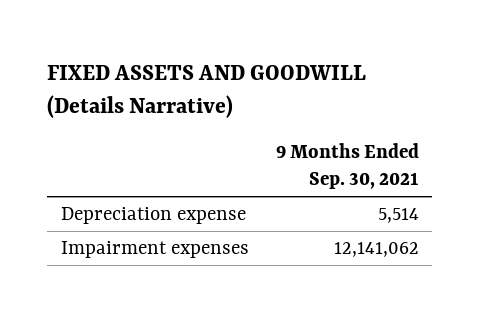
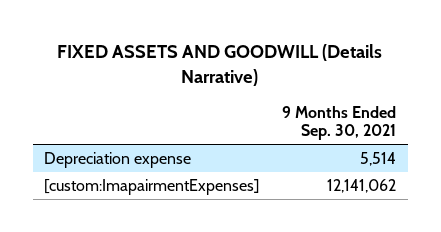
[60,241,249,259] Impairment expenses -> [44,179,260,196] [custom:ImapairmentExpenses]

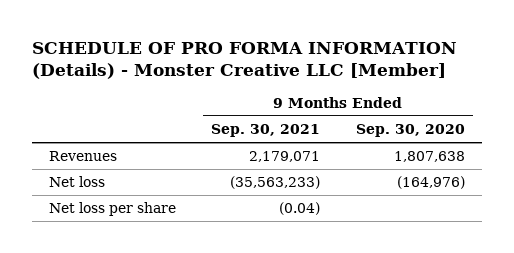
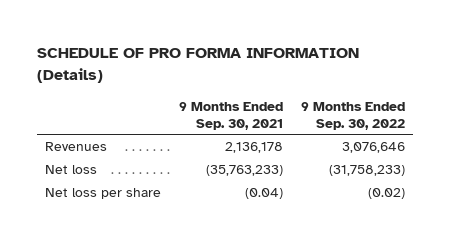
[31,41,457,79] SCHEDULE OF PRO FORMA INFORMATION (Details) - Monster Creative LLC [Member] -> [36,48,359,84] SCHEDULE OF PRO FORMA INFORMATION (Details)
[355,124,465,138] Sep. 30, 2020 -> none
none -> [300,101,405,130] 9 Months Ended Sep. 30, 2022
[249,151,321,163] 2,179,071 -> [224,142,283,154] 2,136,178
[230,176,321,190] (35,563,233) -> [205,165,283,177] (35,763,233)

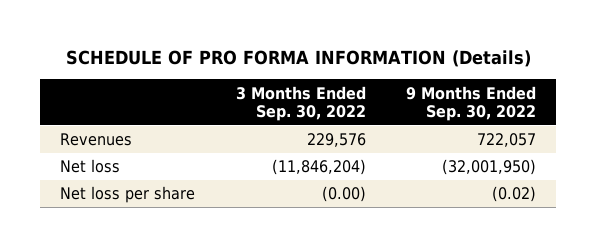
[178,101,283,130] 9 Months Ended Sep. 30, 2021 -> none
none -> [235,85,366,121] 3 Months Ended Sep. 30, 2022
[341,142,405,154] 3,076,646 -> [477,133,537,148] 722,057
[328,165,405,177] (31,758,233) -> [442,159,537,176] (32,001,950)

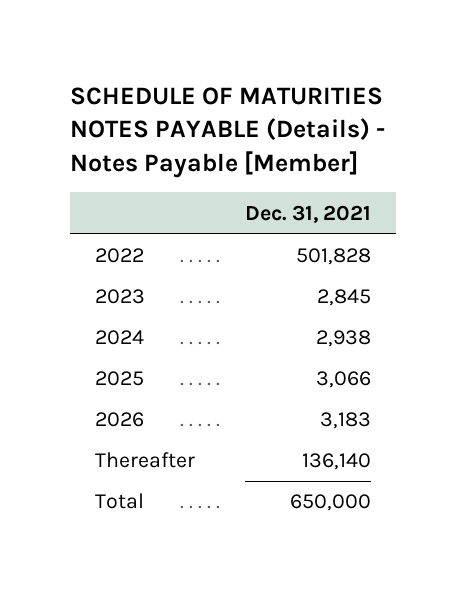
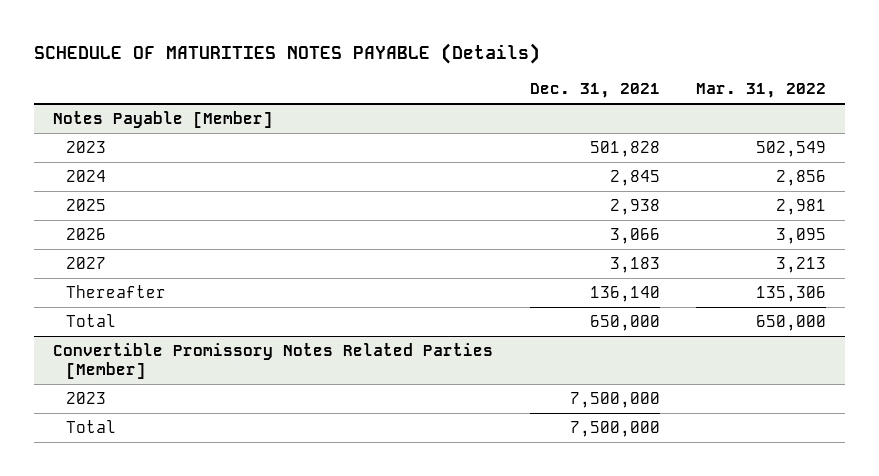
[70,86,386,178] SCHEDULE OF MATURITIES NOTES PAYABLE (Details) - Notes Payable [Member] -> [34,42,541,64] SCHEDULE OF MATURITIES NOTES PAYABLE (Details)
none -> [696,83,827,99] Mar. 31, 2022
none -> [52,110,273,128] Notes Payable [Member]
[95,248,145,264] 2022 -> [66,140,107,153] 2023
[95,289,146,305] 2023 -> [66,169,107,182] 2024
[95,330,145,346] 2024 -> [66,198,107,211] 2025
[95,371,145,387] 2025 -> [66,227,107,240] 2026
[95,412,145,428] 2026 -> [66,256,107,269] 2027
none -> [52,342,493,380] Convertible Promissory Notes Related Parties [Member]
none -> [66,391,107,404] 2023
none -> [66,419,117,433] Total

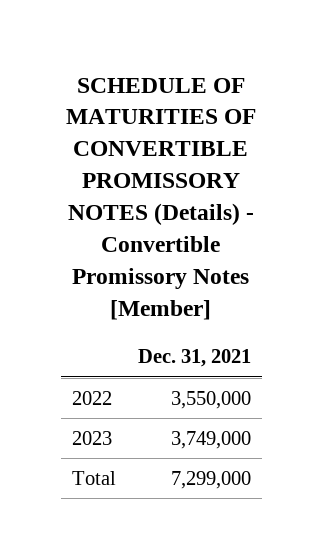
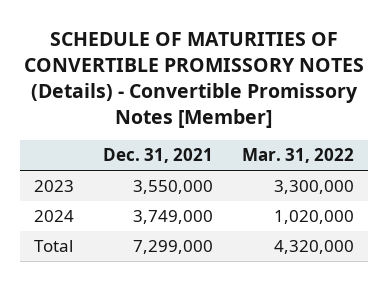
none -> [241,148,354,164] Mar. 31, 2022
[71,390,112,405] 2022 -> [33,180,74,193] 2023
[71,430,112,445] 2023 -> [33,210,74,223] 2024

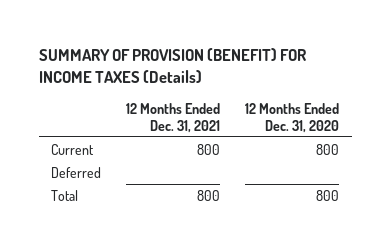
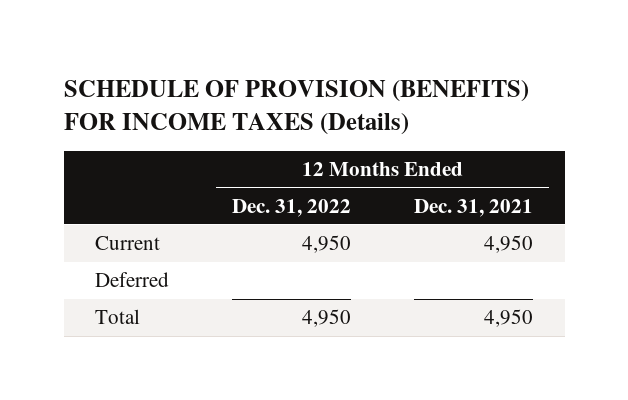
[38,47,306,84] SUMMARY OF PROVISION (BENEFIT) FOR INCOME TAXES (Details) -> [63,79,529,135] SCHEDULE OF PROVISION (BENEFITS) FOR INCOME TAXES (Details)
[245,102,340,133] 12 Months Ended Dec. 31, 2020 -> none
none -> [232,198,352,217] Dec. 31, 2022
[197,143,221,155] 800 -> [484,235,534,254] 4,950
[197,189,221,201] 800 -> [484,309,534,328] 4,950

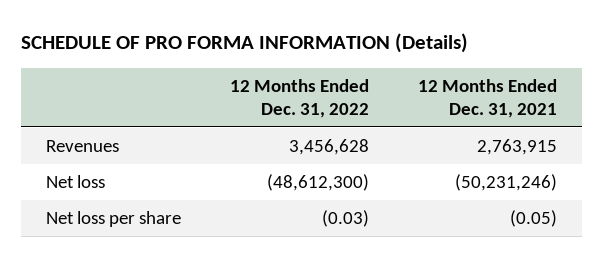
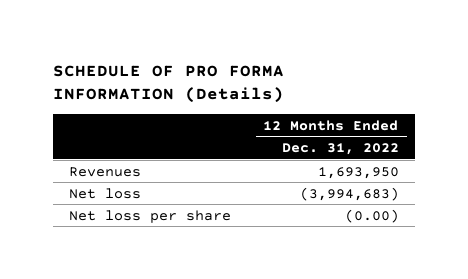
[418,78,558,118] 12 Months Ended Dec. 31, 2021 -> none
[288,139,369,156] 3,456,628 -> [317,166,399,179] 1,693,950
[266,174,369,192] (48,612,300) -> [299,186,399,201] (3,994,683)
[321,210,369,228] (0.03) -> [344,208,399,223] (0.00)

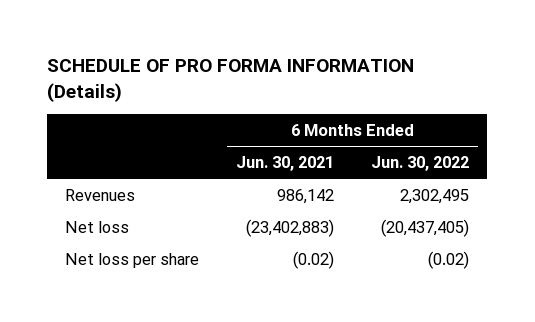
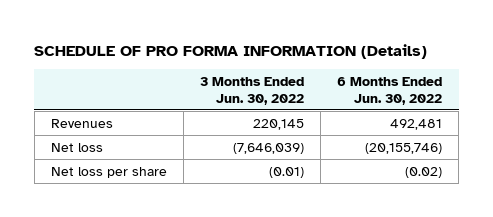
[236,155,335,171] Jun. 30, 2021 -> none
none -> [199,76,304,105] 3 Months Ended Jun. 30, 2022
[400,188,470,204] 2,302,495 -> [389,118,442,130] 492,481
[381,218,470,237] (20,437,405) -> [364,142,442,154] (20,155,746)

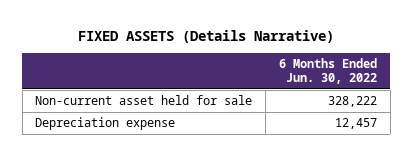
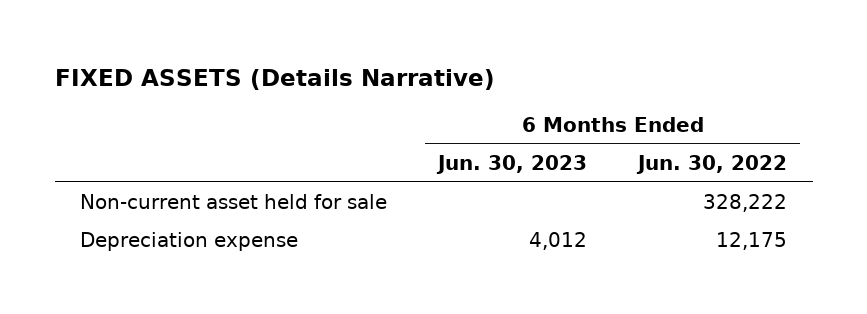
none -> [436,154,588,174] Jun. 30, 2023
[334,118,377,130] 12,457 -> [716,232,788,251] 12,175

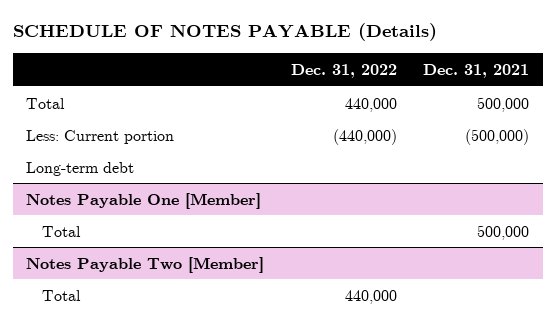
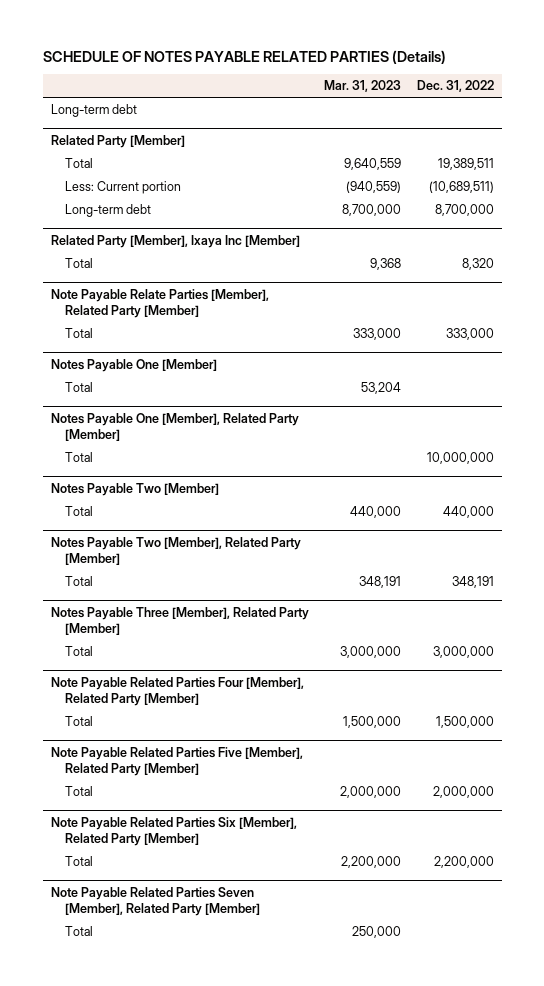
[12,23,437,42] SCHEDULE OF NOTES PAYABLE (Details) -> [42,49,446,64] SCHEDULE OF NOTES PAYABLE RELATED PARTIES (Details)
[423,63,530,78] Dec. 31, 2021 -> none
none -> [324,80,402,93] Mar. 31, 2023
[26,97,66,109] Total -> none
[26,129,175,144] Less: Current portion -> none
none -> [50,134,185,148] Related Party [Member]
none -> [65,157,94,168] Total
none -> [65,180,182,194] Less: Current portion
none -> [65,203,152,217] Long-term debt
none -> [50,234,300,248] Related Party [Member], Ixaya Inc [Member]
none -> [65,257,94,268] Total
none -> [50,288,269,318] Note Payable Relate Parties [Member], Related Party [Member]
none -> [65,327,94,338] Total
none -> [50,412,299,441] Notes Payable One [Member], Related Party [Member]
none -> [65,451,94,462] Total
none -> [50,536,301,565] Notes Payable Two [Member], Related Party [Member]
none -> [65,575,94,586] Total
none -> [50,606,309,635] Notes Payable Three [Member], Related Party [Member]
none -> [65,645,94,656] Total
none -> [50,676,304,706] Note Payable Related Parties Four [Member], Related Party [Member]
none -> [65,715,94,726] Total
none -> [50,746,303,776] Note Payable Related Parties Five [Member], Related Party [Member]
none -> [65,785,94,796] Total
none -> [50,816,297,846] Note Payable Related Parties Six [Member], Related Party [Member]
none -> [65,855,94,866] Total
none -> [50,886,261,916] Note Payable Related Parties Seven [Member], Related Party [Member]
none -> [65,925,94,936] Total

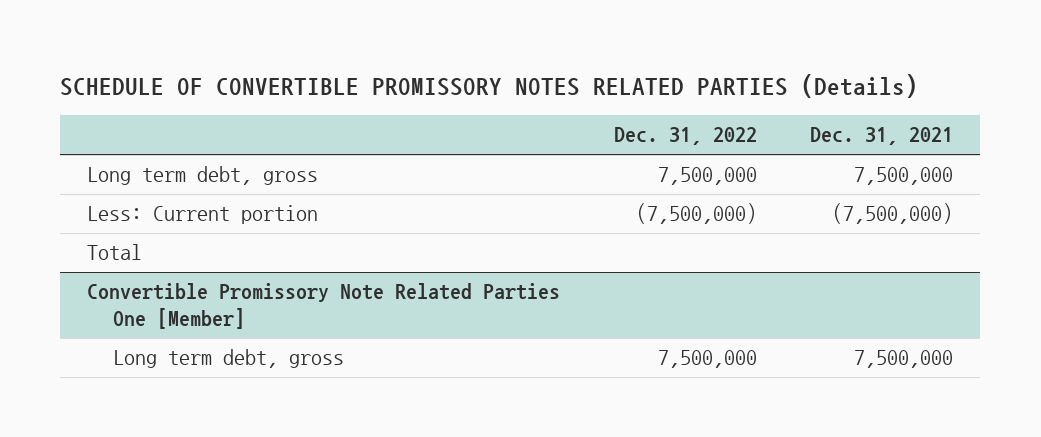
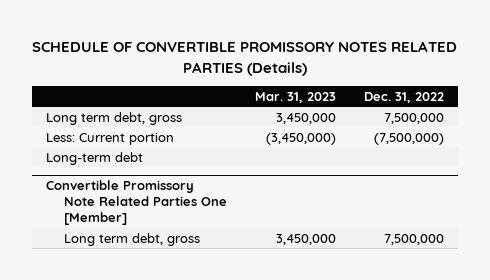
[810,127,954,146] Dec. 31, 2021 -> none
none -> [254,91,336,103] Mar. 31, 2023
[87,244,143,261] Total -> [45,151,143,165] Long-term debt

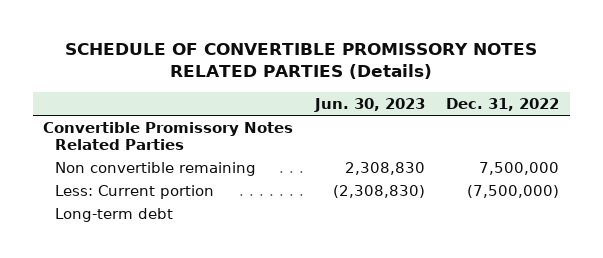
[254,91,336,103] Mar. 31, 2023 -> none
none -> [313,97,425,112] Jun. 30, 2023
none -> [43,121,294,150] Convertible Promissory Notes Related Parties
[45,111,182,125] Long term debt, gross -> [54,161,256,176] Non convertible remaining
[45,179,227,226] Convertible Promissory Note Related Parties One [Member] -> none
[63,232,200,246] Long term debt, gross -> none

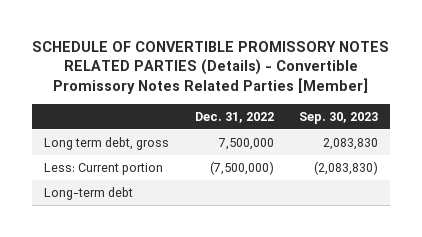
[65,42,538,80] SCHEDULE OF CONVERTIBLE PROMISSORY NOTES RELATED PARTIES (Details) -> [32,40,390,95] SCHEDULE OF CONVERTIBLE PROMISSORY NOTES RELATED PARTIES (Details) - Convertible Promissory Notes Related Parties [Member]
[313,97,425,112] Jun. 30, 2023 -> none
none -> [298,111,378,124] Sep. 30, 2023
[43,121,294,150] Convertible Promissory Notes Related Parties -> none
[54,161,256,176] Non convertible remaining -> [44,136,170,150] Long term debt, gross

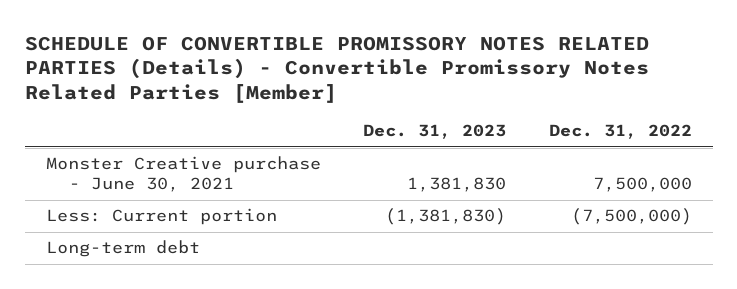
[298,111,378,124] Sep. 30, 2023 -> none
none -> [363,124,507,140] Dec. 31, 2023
[44,136,170,150] Long term debt, gross -> [45,156,321,193] Monster Creative purchase - June 30, 2021

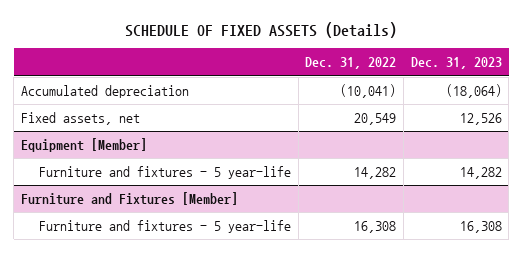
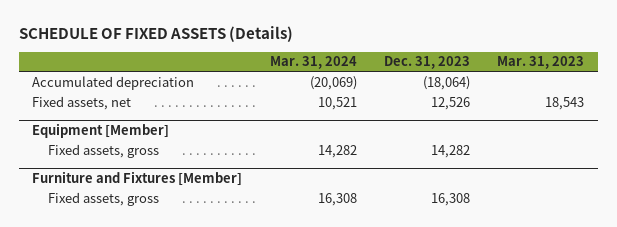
[305,57,397,70] Dec. 31, 2022 -> none
none -> [269,56,357,70] Mar. 31, 2024
none -> [497,56,585,70] Mar. 31, 2023
[39,165,292,179] Furniture and fixtures - 5 year-life -> [48,143,160,158] Fixed assets, gross
[39,219,292,233] Furniture and fixtures - 5 year-life -> [48,191,160,206] Fixed assets, gross

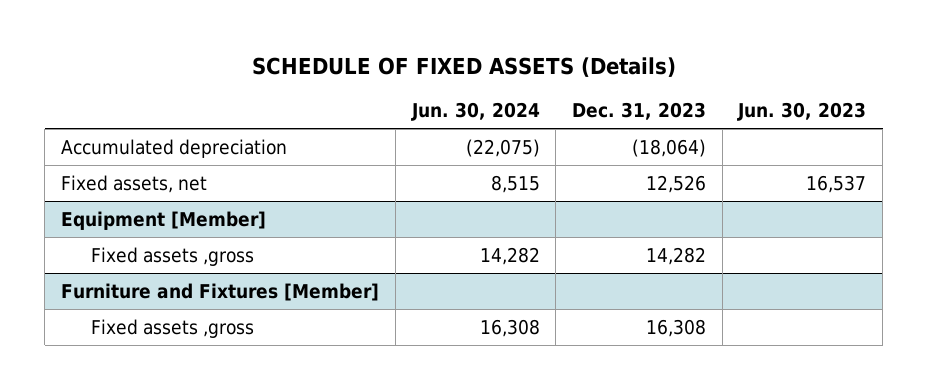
[269,56,357,70] Mar. 31, 2024 -> none
[497,56,585,70] Mar. 31, 2023 -> none
none -> [410,102,540,122] Jun. 30, 2024
none -> [737,102,867,122] Jun. 30, 2023
[48,143,160,158] Fixed assets, gross -> [90,246,254,266] Fixed assets ,gross
[48,191,160,206] Fixed assets, gross -> [90,318,254,338] Fixed assets ,gross

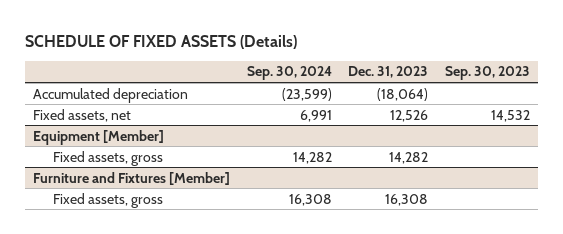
[410,102,540,122] Jun. 30, 2024 -> none
[737,102,867,122] Jun. 30, 2023 -> none
none -> [246,66,332,81] Sep. 30, 2024
none -> [444,66,530,81] Sep. 30, 2023
[90,246,254,266] Fixed assets ,gross -> [53,150,164,166] Fixed assets, gross
[90,318,254,338] Fixed assets ,gross -> [53,192,164,208] Fixed assets, gross

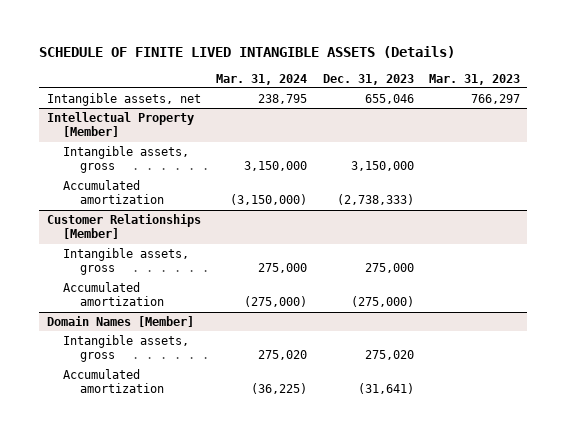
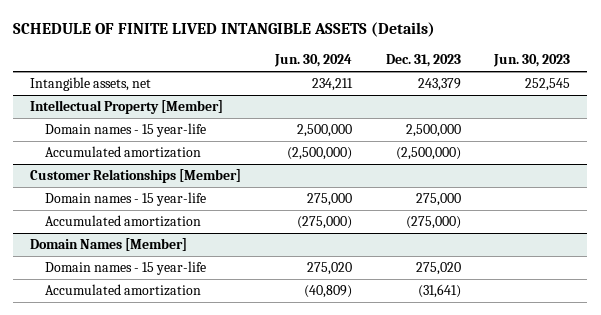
[216,73,308,85] Mar. 31, 2024 -> none
[428,73,520,85] Mar. 31, 2023 -> none
none -> [274,53,353,67] Jun. 30, 2024
none -> [493,53,571,67] Jun. 30, 2023
[364,93,414,104] 655,046 -> [417,78,461,92] 243,379
[63,145,190,174] Intangible assets, gross -> none
none -> [45,123,207,138] Domain names - 15 year-life
[336,194,414,206] (2,738,333) -> [395,147,461,161] (2,500,000)
[63,247,190,276] Intangible assets, gross -> [45,192,207,207] Domain names - 15 year-life
[63,334,190,363] Intangible assets, gross -> [45,261,207,276] Domain names - 15 year-life

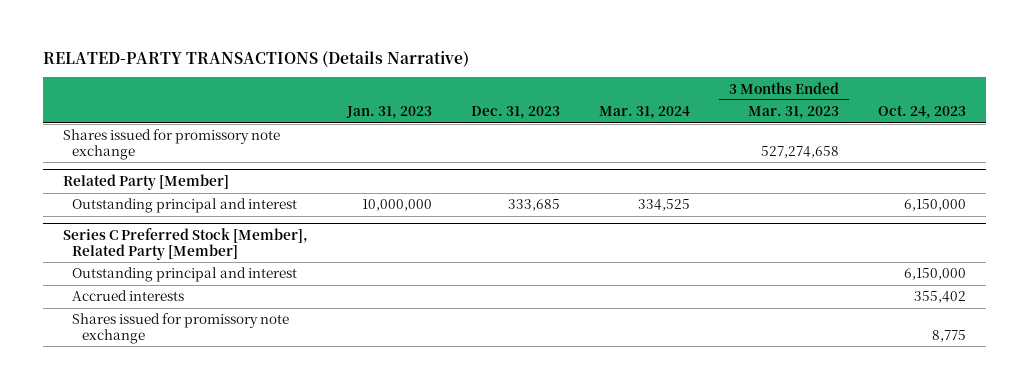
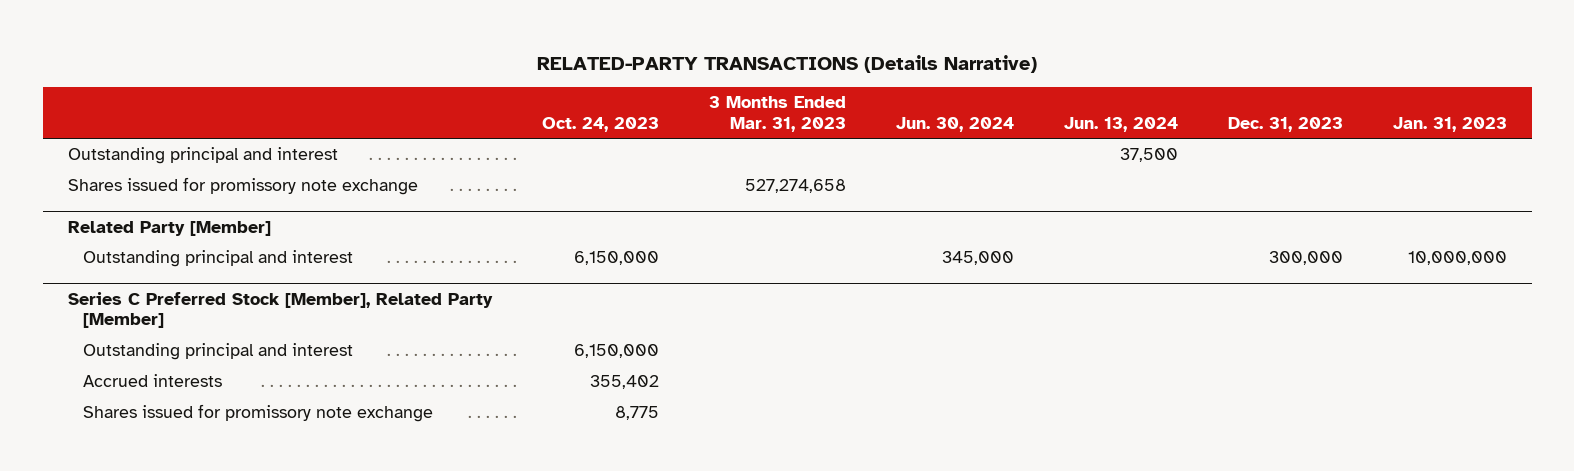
[599,106,691,120] Mar. 31, 2024 -> none
none -> [895,116,1014,132] Jun. 30, 2024
none -> [1063,116,1178,132] Jun. 13, 2024
none -> [67,147,338,165] Outstanding principal and interest
[507,199,560,212] 333,685 -> [1268,251,1343,266] 300,000

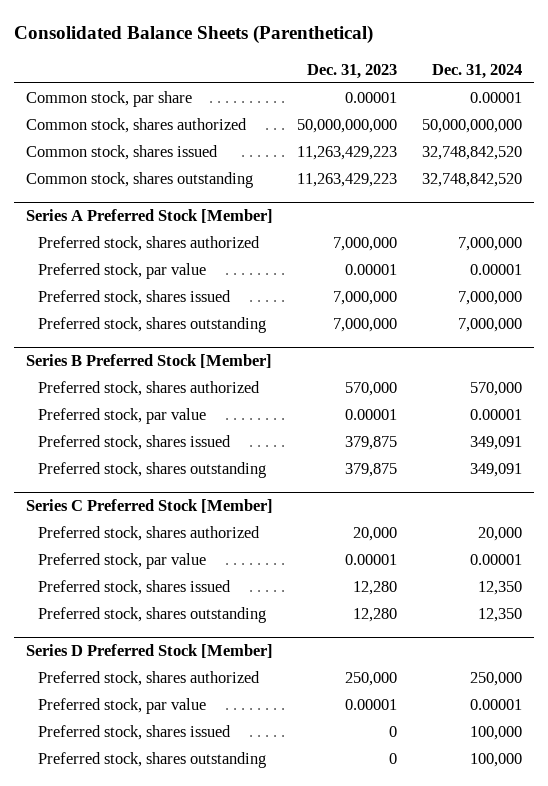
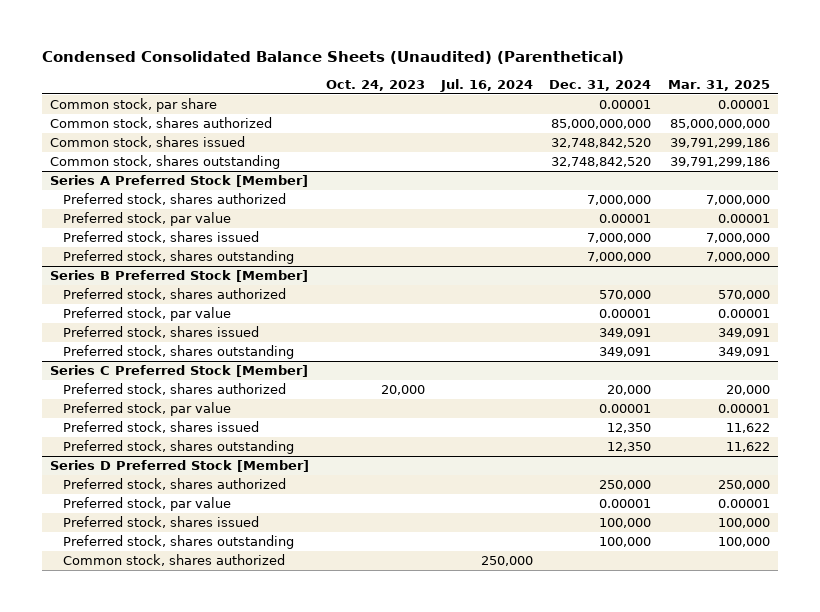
[13,25,373,45] Consolidated Balance Sheets (Parenthetical) -> [42,51,625,65] Condensed Consolidated Balance Sheets (Unaudited) (Parenthetical)
[307,63,398,79] Dec. 31, 2023 -> none
none -> [325,80,425,92] Oct. 24, 2023
none -> [439,79,533,93] Jul. 16, 2024
none -> [667,80,770,92] Mar. 31, 2025
[422,118,523,133] 50,000,000,000 -> [551,119,652,130] 85,000,000,000
none -> [62,554,285,567] Common stock, shares authorized

